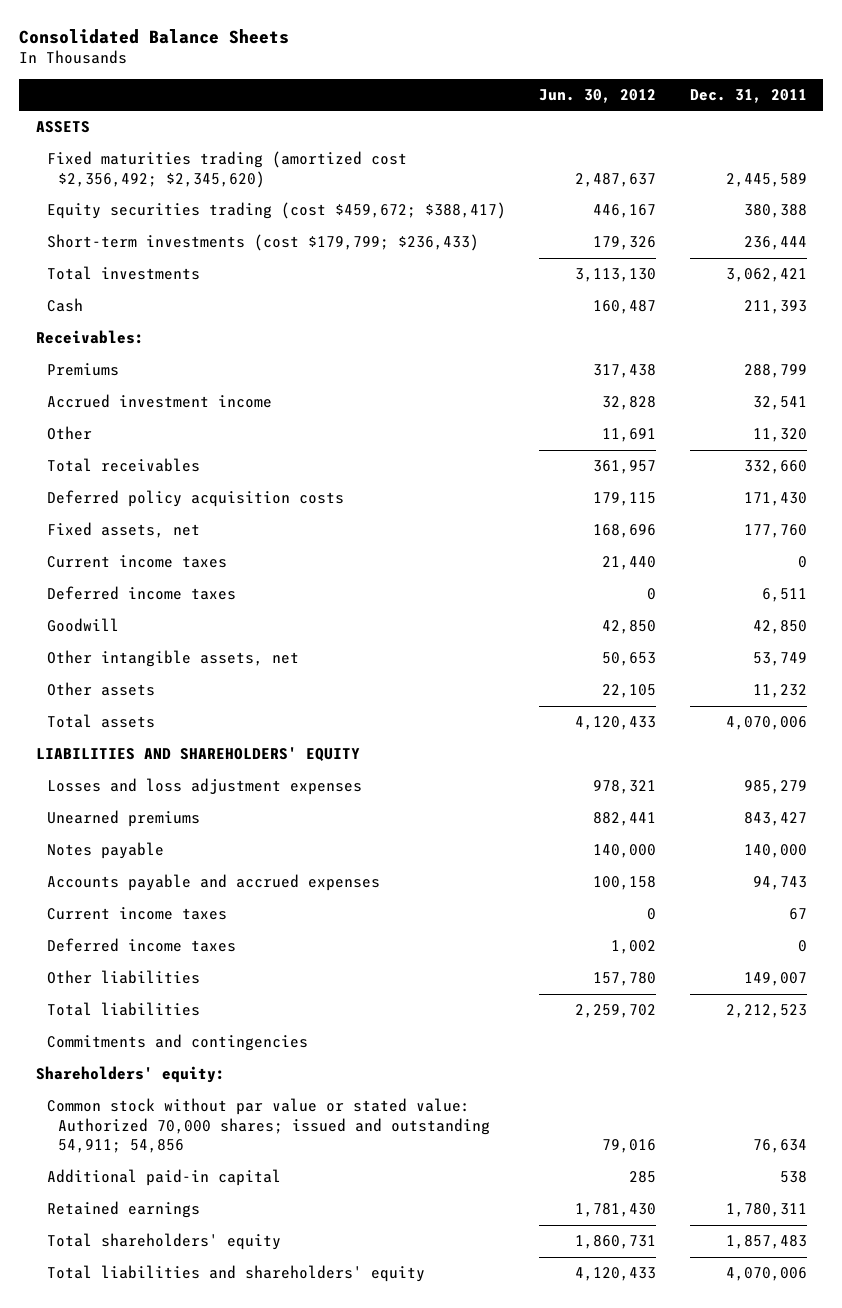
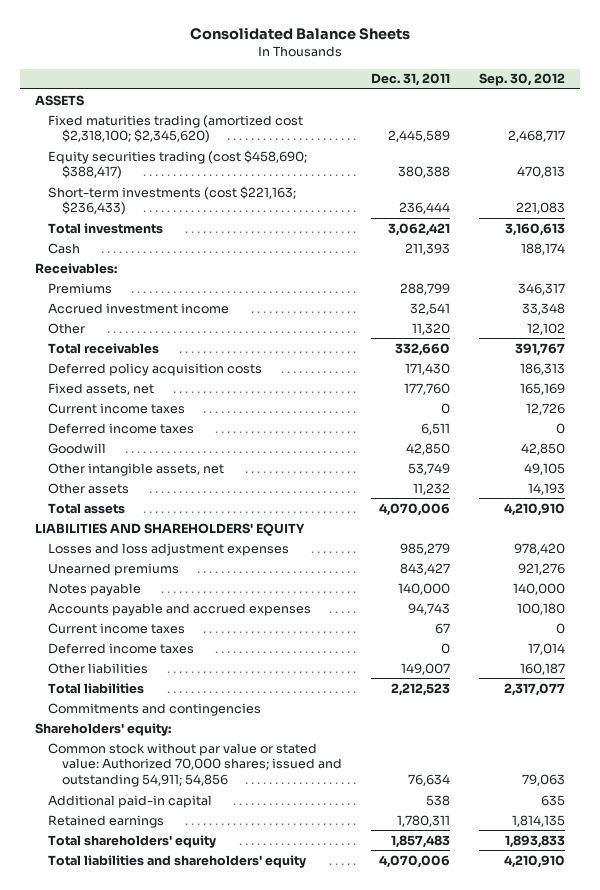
[539,88,657,103] Jun. 30, 2012 -> none
none -> [479,73,566,87] Sep. 30, 2012
[46,151,407,188] Fixed maturities trading (amortized cost $2,356,492; $2,345,620) -> [48,114,304,144] Fixed maturities trading (amortized cost $2,318,100; $2,345,620)
[46,202,506,220] Equity securities trading (cost $459,672; $388,417) -> [48,149,308,180] Equity securities trading (cost $458,690; $388,417)
[46,234,479,252] Short-term investments (cost $179,799; $236,433) -> [48,185,297,216] Short-term investments (cost $221,163; $236,433)

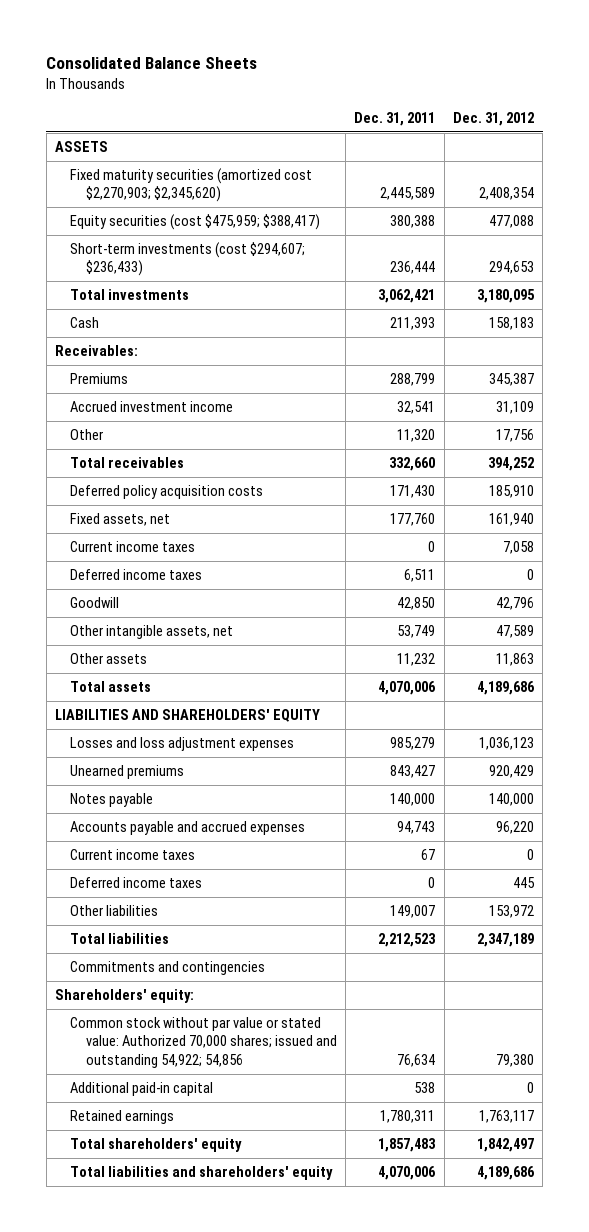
[479,73,566,87] Sep. 30, 2012 -> none
none -> [453,112,535,127] Dec. 31, 2012
[48,114,304,144] Fixed maturities trading (amortized cost $2,318,100; $2,345,620) -> [70,168,313,203] Fixed maturity securities (amortized cost $2,270,903; $2,345,620)
[48,149,308,180] Equity securities trading (cost $458,690; $388,417) -> [70,214,321,231] Equity securities (cost $475,959; $388,417)
[48,185,297,216] Short-term investments (cost $221,163; $236,433) -> [70,242,306,277] Short-term investments (cost $294,607; $236,433)
[48,742,342,788] Common stock without par value or stated value: Authorized 70,000 shares; issued and outstanding 54,911; 54,856 -> [70,1017,337,1068] Common stock without par value or stated value: Authorized 70,000 shares; issued and outstanding 54,922; 54,856

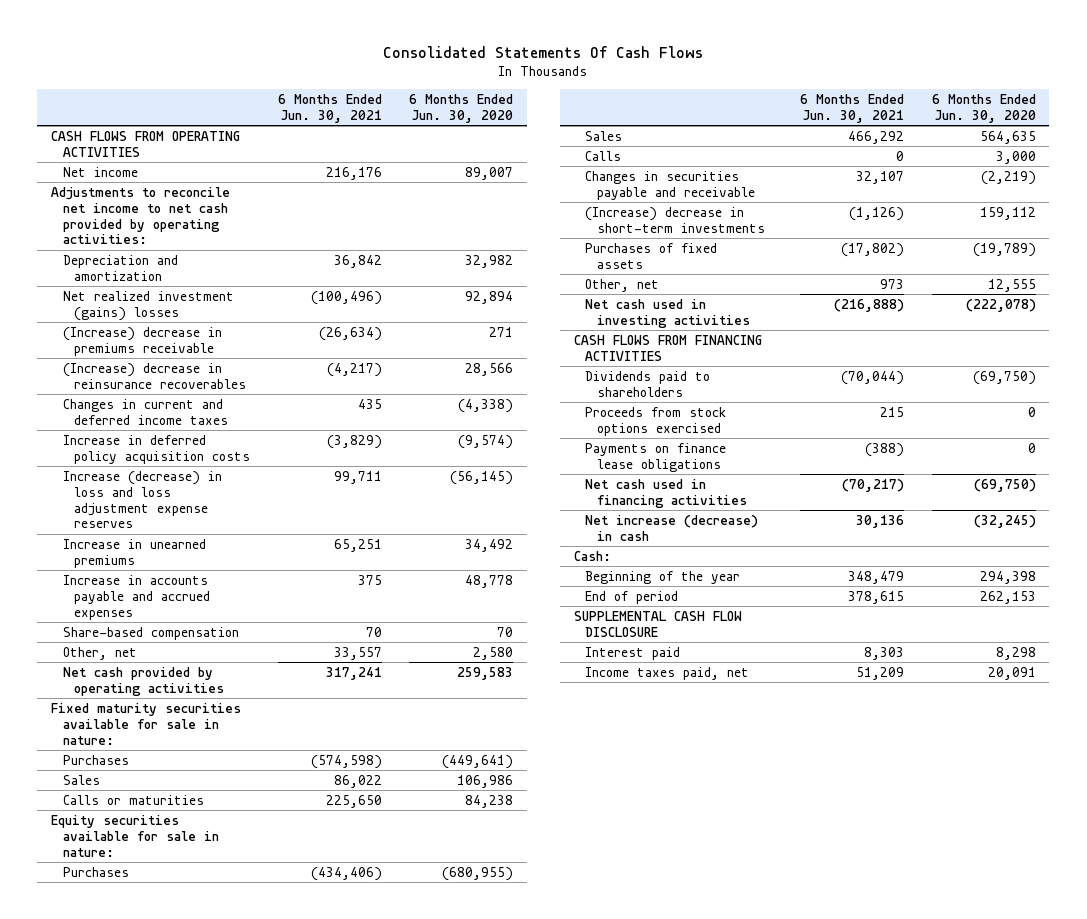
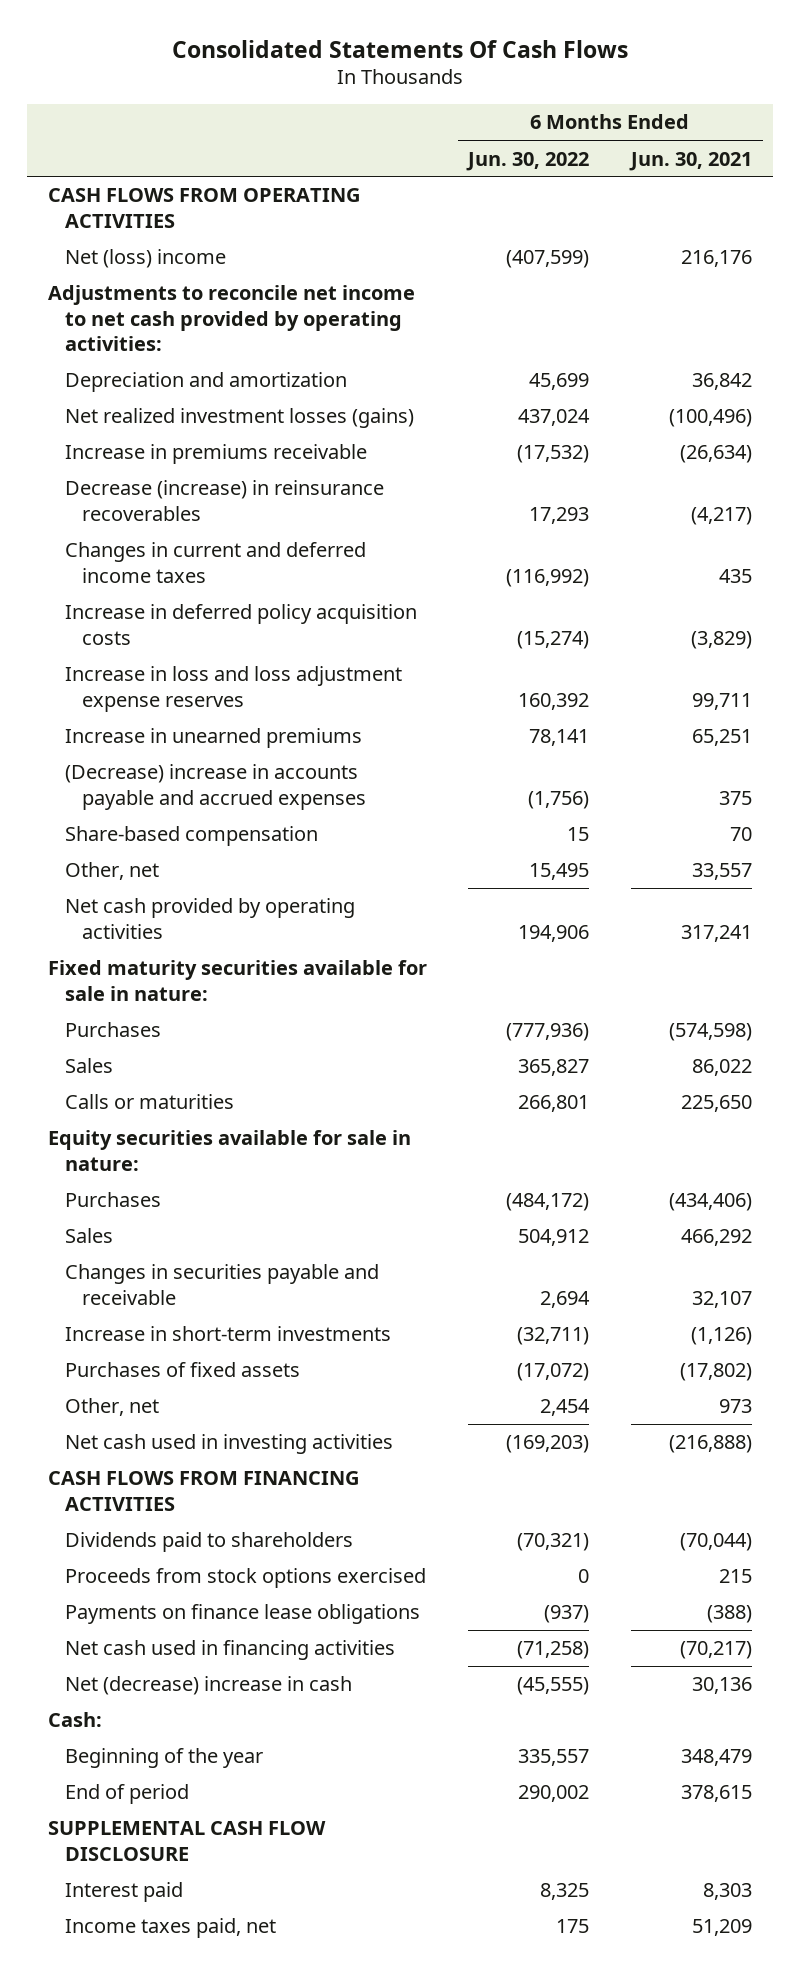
[408,94,513,124] 6 Months Ended Jun. 30, 2020 -> none
none -> [466,151,590,171] Jun. 30, 2022
[62,166,138,177] Net income -> [64,249,226,269] Net (loss) income
[62,290,234,321] Net realized investment (gains) losses -> [64,408,414,429] Net realized investment losses (gains)
[62,326,222,356] (Increase) decrease in premiums receivable -> [64,444,367,465] Increase in premiums receivable
[62,362,247,389] (Increase) decrease in reinsurance recoverables -> [64,480,384,521] Decrease (increase) in reinsurance recoverables
[62,470,222,529] Increase (decrease) in loss and loss adjustment expense reserves -> [64,666,402,712] Increase in loss and loss adjustment expense reserves
[62,574,211,620] Increase in accounts payable and accrued expenses -> [64,764,366,810] (Decrease) increase in accounts payable and accrued expenses
[585,150,622,161] Calls -> none
[585,206,766,233] (Increase) decrease in short-term investments -> [64,1326,391,1342] Increase in short-term investments
[585,514,759,541] Net increase (decrease) in cash -> [64,1676,352,1696] Net (decrease) increase in cash

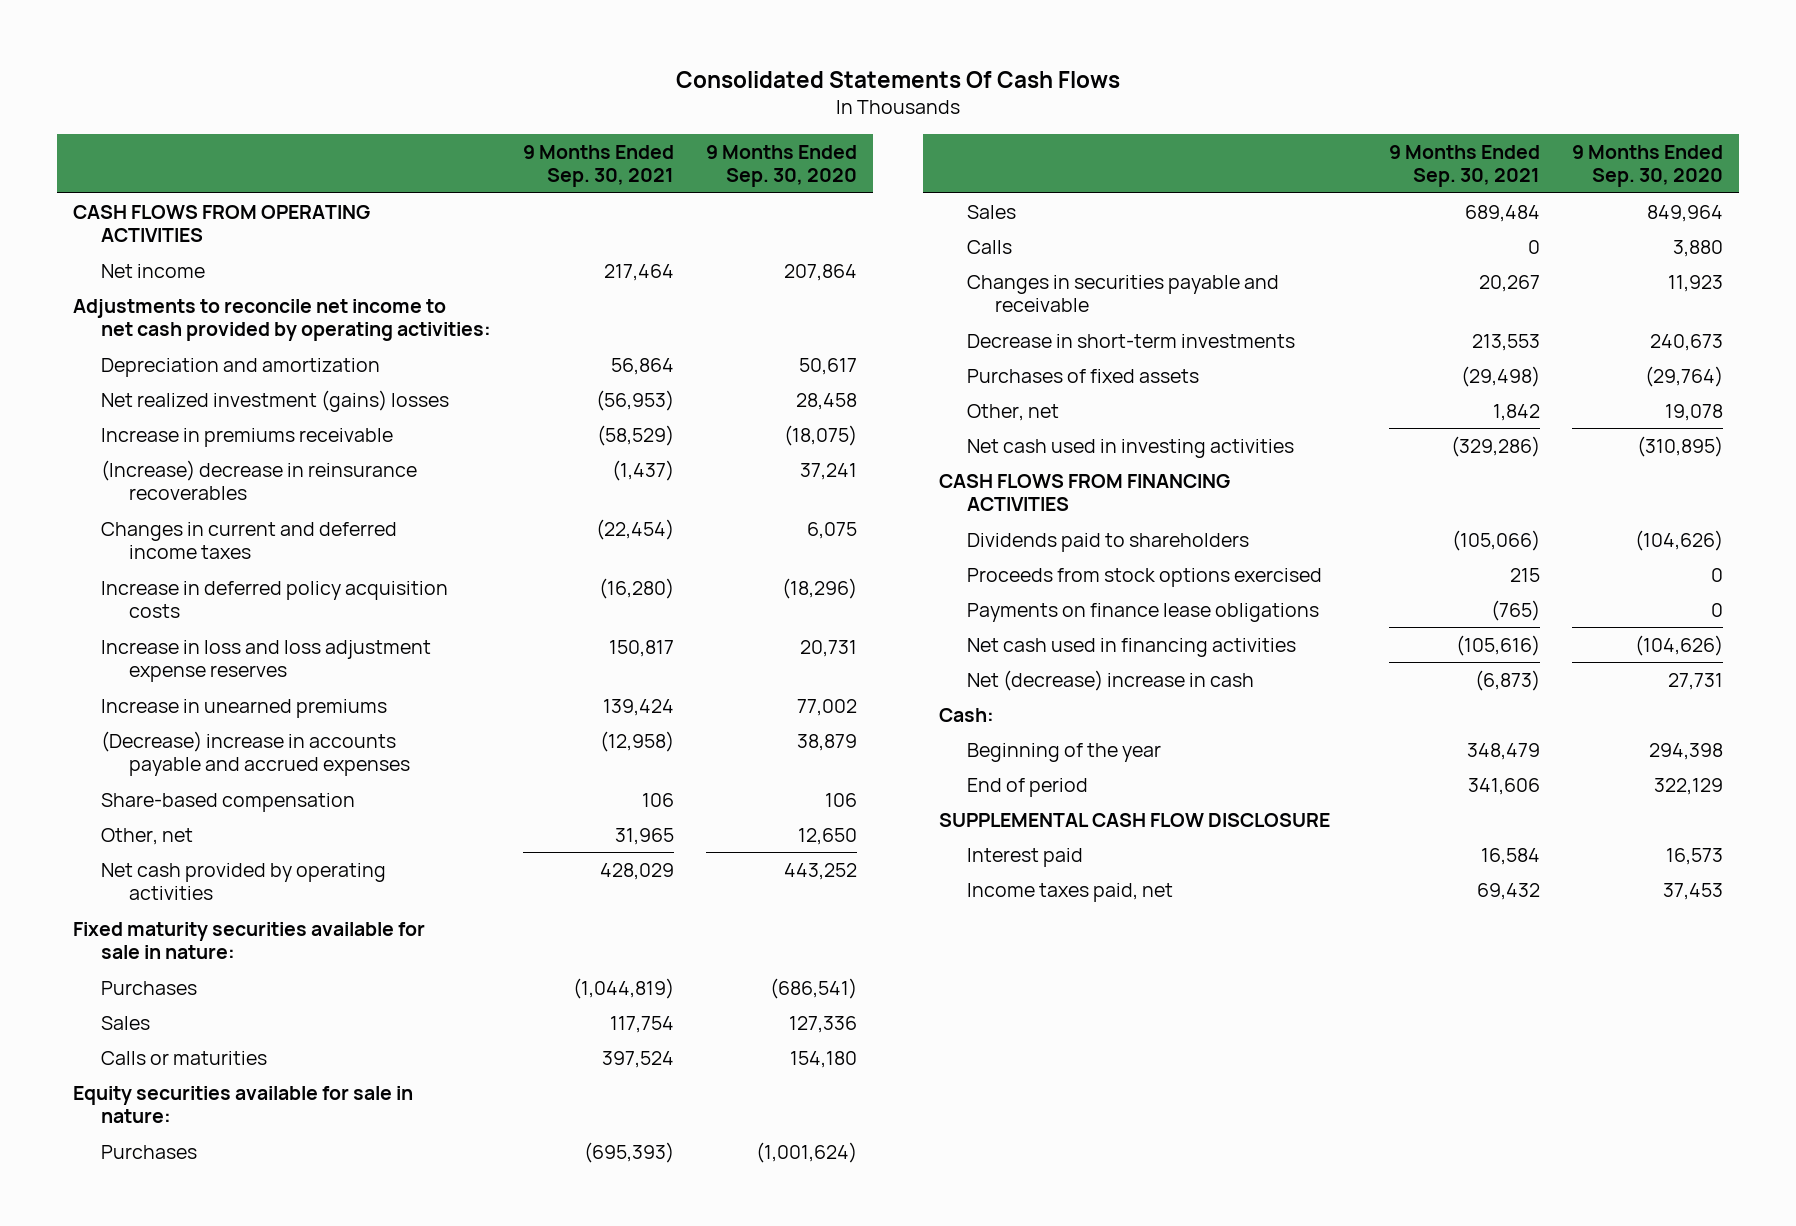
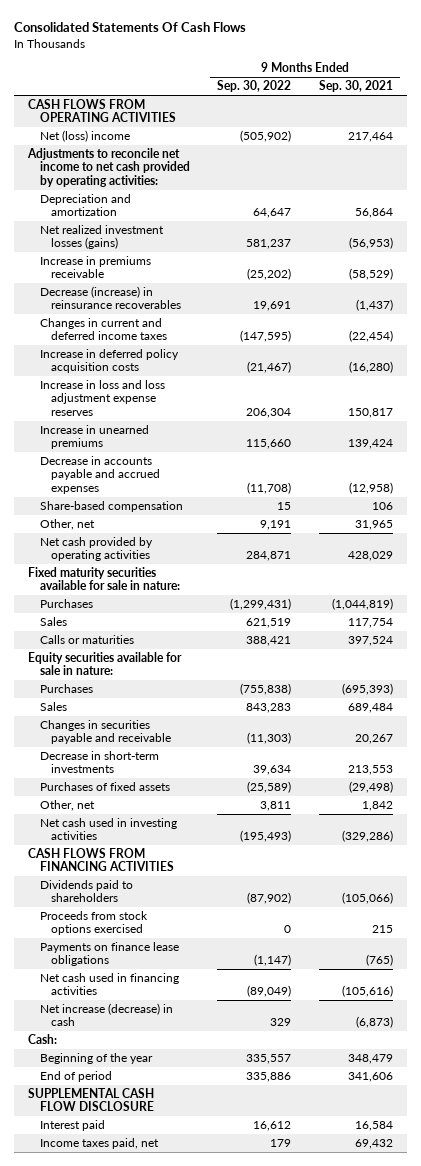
[706,144,858,188] 9 Months Ended Sep. 30, 2020 -> none
none -> [217,80,292,93] Sep. 30, 2022
[101,263,206,278] Net income -> [39,130,130,143] Net (loss) income
[101,389,450,412] Net realized investment (gains) losses -> [39,225,164,250] Net realized investment losses (gains)
[101,459,418,501] (Increase) decrease in reinsurance recoverables -> [39,286,182,310] Decrease (increase) in reinsurance recoverables
[101,730,411,777] (Decrease) increase in accounts payable and accrued expenses -> [39,456,161,494] Decrease in accounts payable and accrued expenses
[966,239,1012,254] Calls -> none
[966,669,1254,691] Net (decrease) increase in cash -> [39,1003,173,1027] Net increase (decrease) in cash

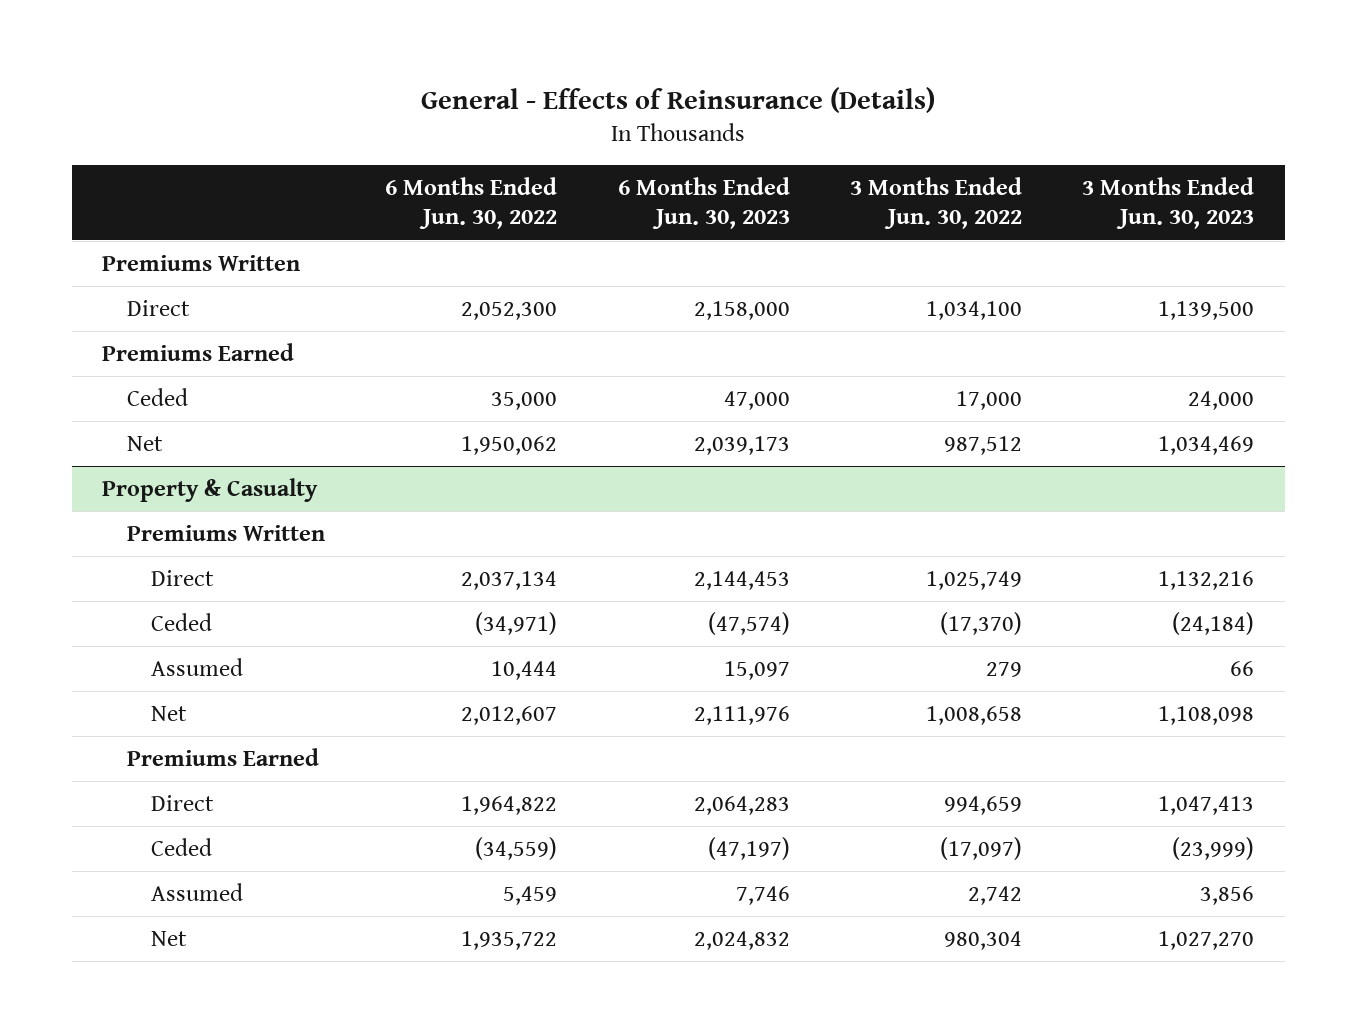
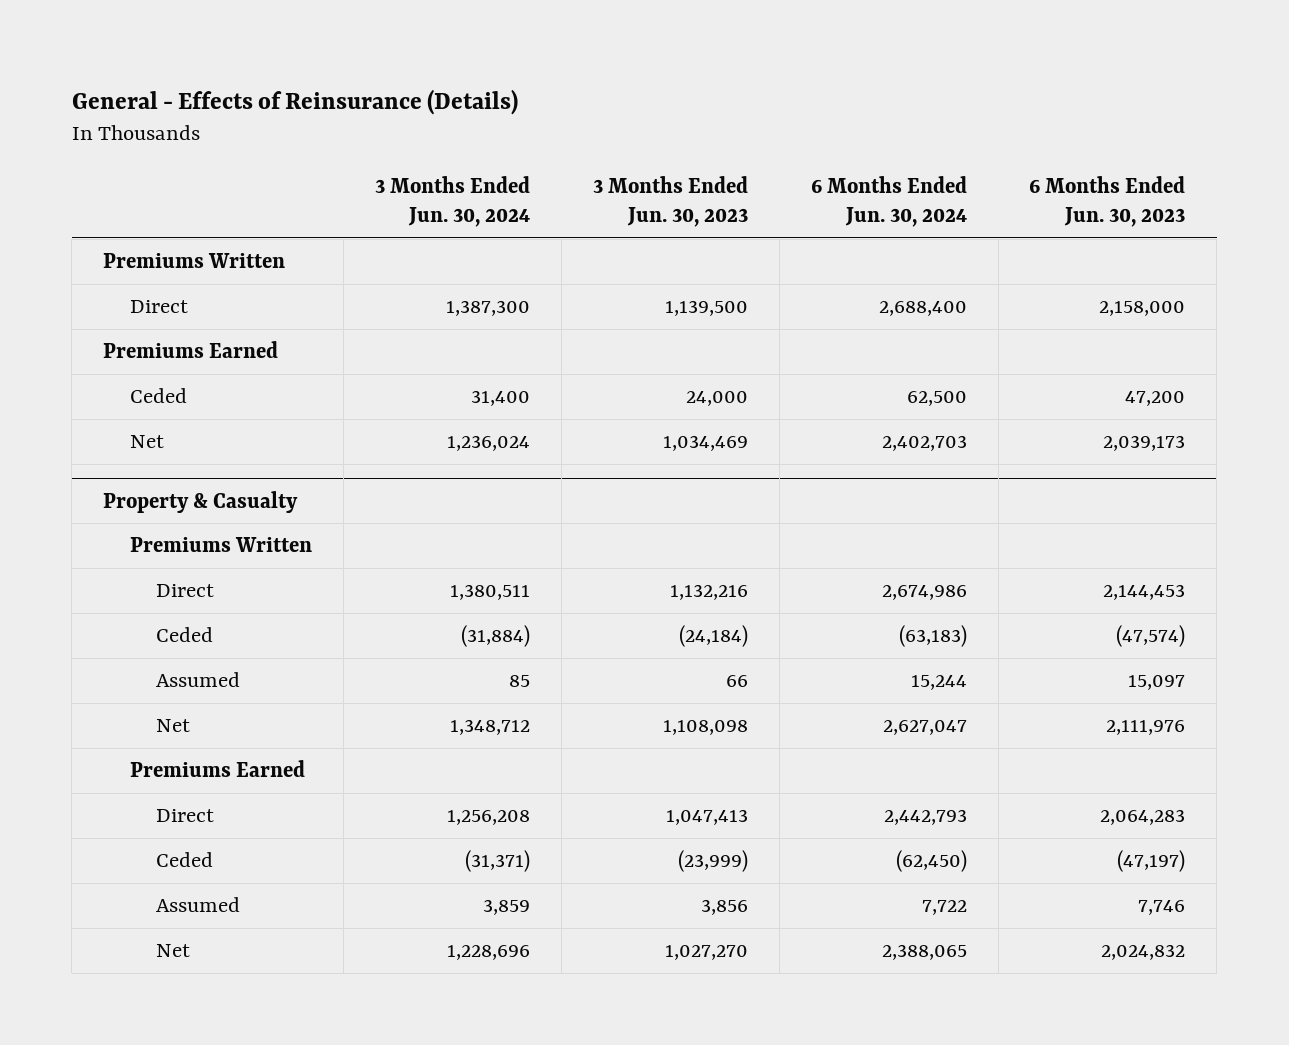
[385,176,558,230] 6 Months Ended Jun. 30, 2022 -> none
[849,176,1022,230] 3 Months Ended Jun. 30, 2022 -> none
none -> [374,176,530,227] 3 Months Ended Jun. 30, 2024
none -> [810,176,967,227] 6 Months Ended Jun. 30, 2024
[723,391,790,411] 47,000 -> [1125,391,1186,407] 47,200

